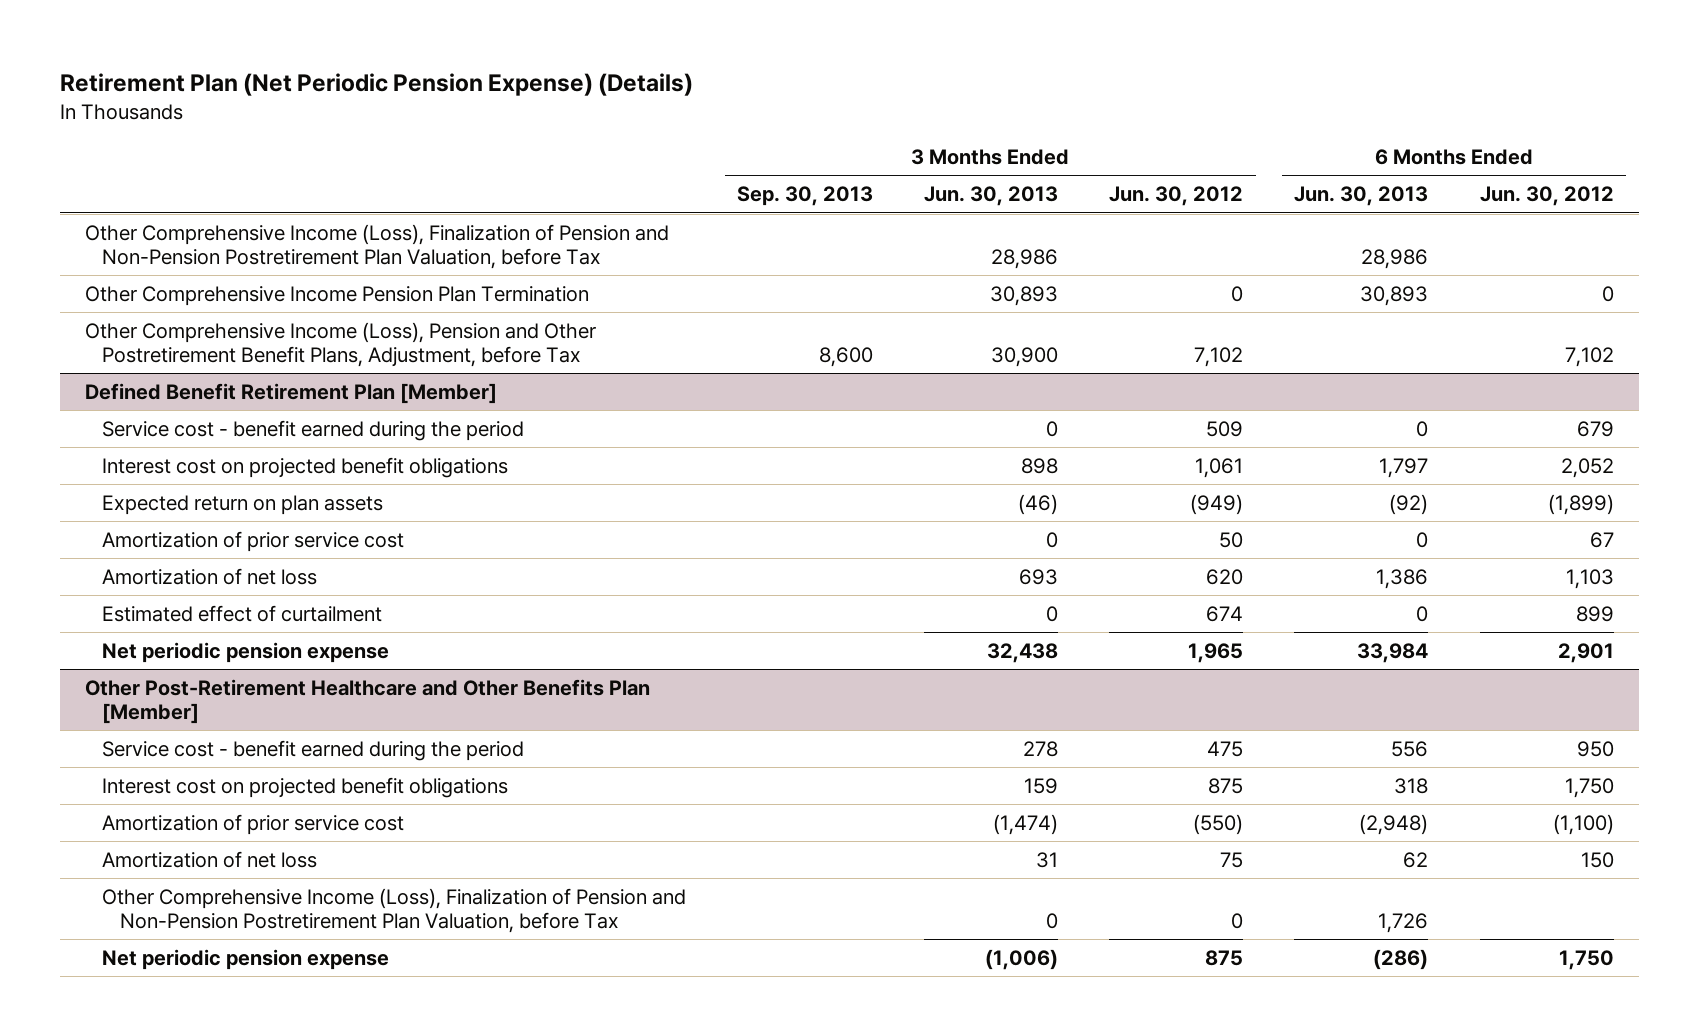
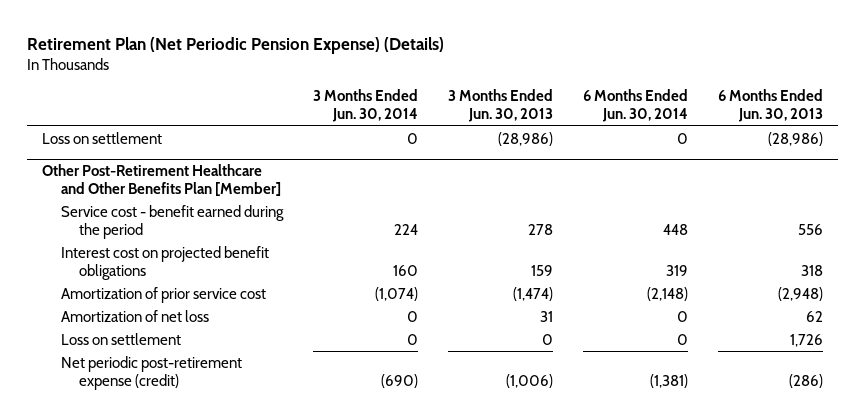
[737,186,874,207] Sep. 30, 2013 -> none
[1109,186,1244,207] Jun. 30, 2012 -> none
[1479,186,1614,207] Jun. 30, 2012 -> none
none -> [312,89,418,123] 3 Months Ended Jun. 30, 2014
none -> [582,89,688,123] 6 Months Ended Jun. 30, 2014
[85,223,670,269] Other Comprehensive Income (Loss), Finalization of Pension and Non-Pension Postretirement Plan Valuation, before Tax -> none
[85,285,590,306] Other Comprehensive Income Pension Plan Termination -> none
[85,321,597,367] Other Comprehensive Income (Loss), Pension and Other Postretirement Benefit Plans, Adjustment, before Tax -> none
[85,382,498,404] Defined Benefit Retirement Plan [Member] -> none
[102,419,525,441] Service cost - benefit earned during the period -> none
[102,456,509,478] Interest cost on projected benefit obligations -> none
[102,494,384,515] Expected return on plan assets -> none
[102,530,405,552] Amortization of prior service cost -> none
[102,567,318,585] Amortization of net loss -> none
[102,604,383,622] Estimated effect of curtailment -> none
[102,641,390,663] Net periodic pension expense -> none
none -> [41,131,162,144] Loss on settlement
[102,887,687,933] Other Comprehensive Income (Loss), Finalization of Pension and Non-Pension Postretirement Plan Valuation, before Tax -> [60,332,181,345] Loss on settlement
[102,948,390,970] Net periodic pension expense -> [60,355,242,390] Net periodic post-retirement expense (credit)

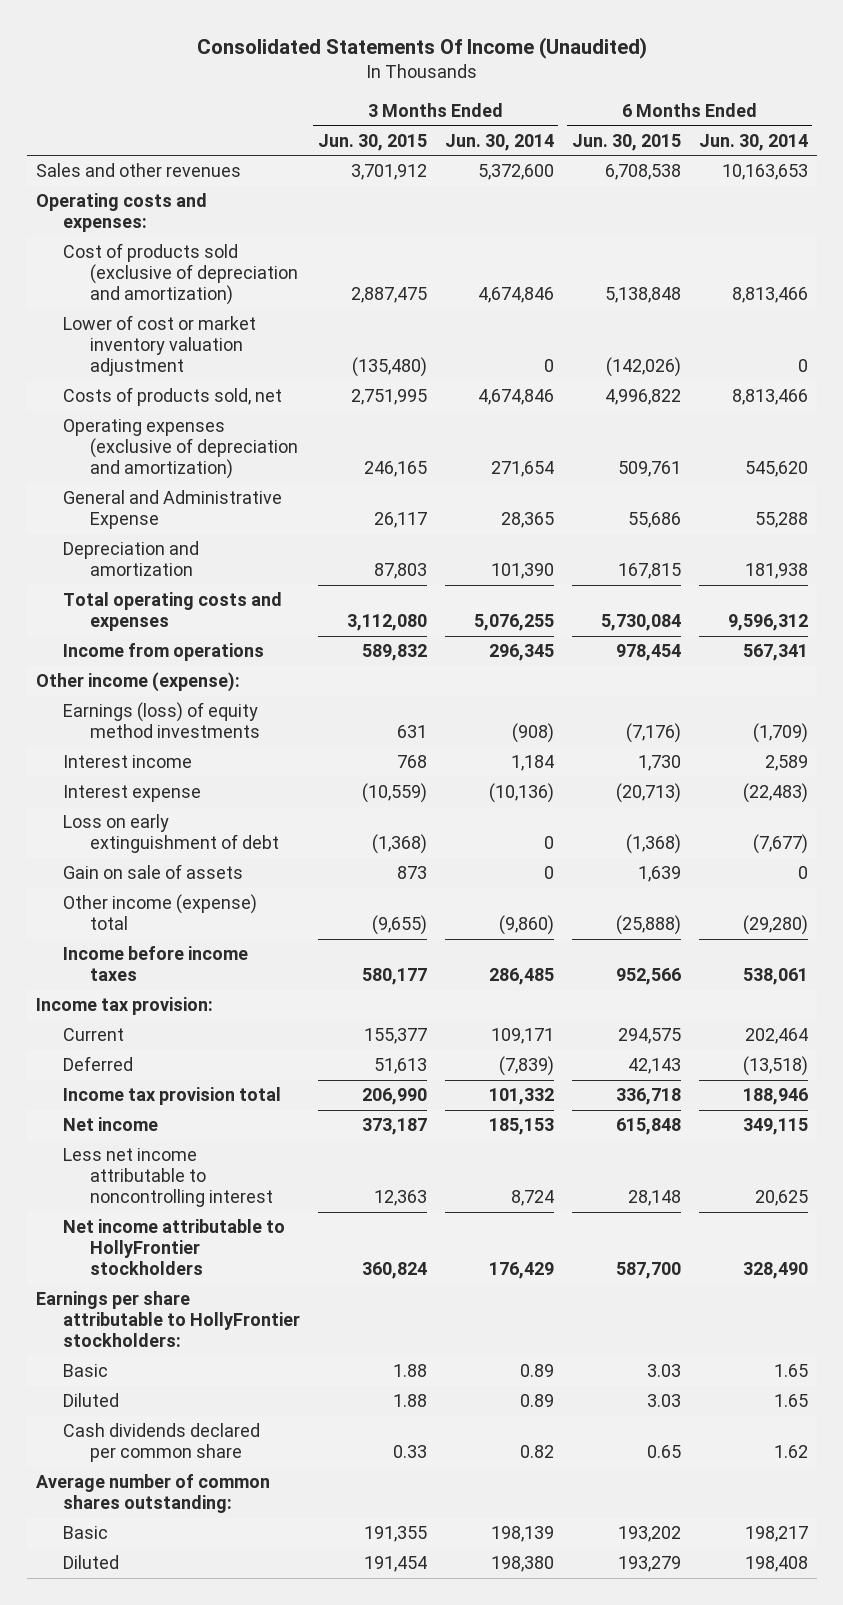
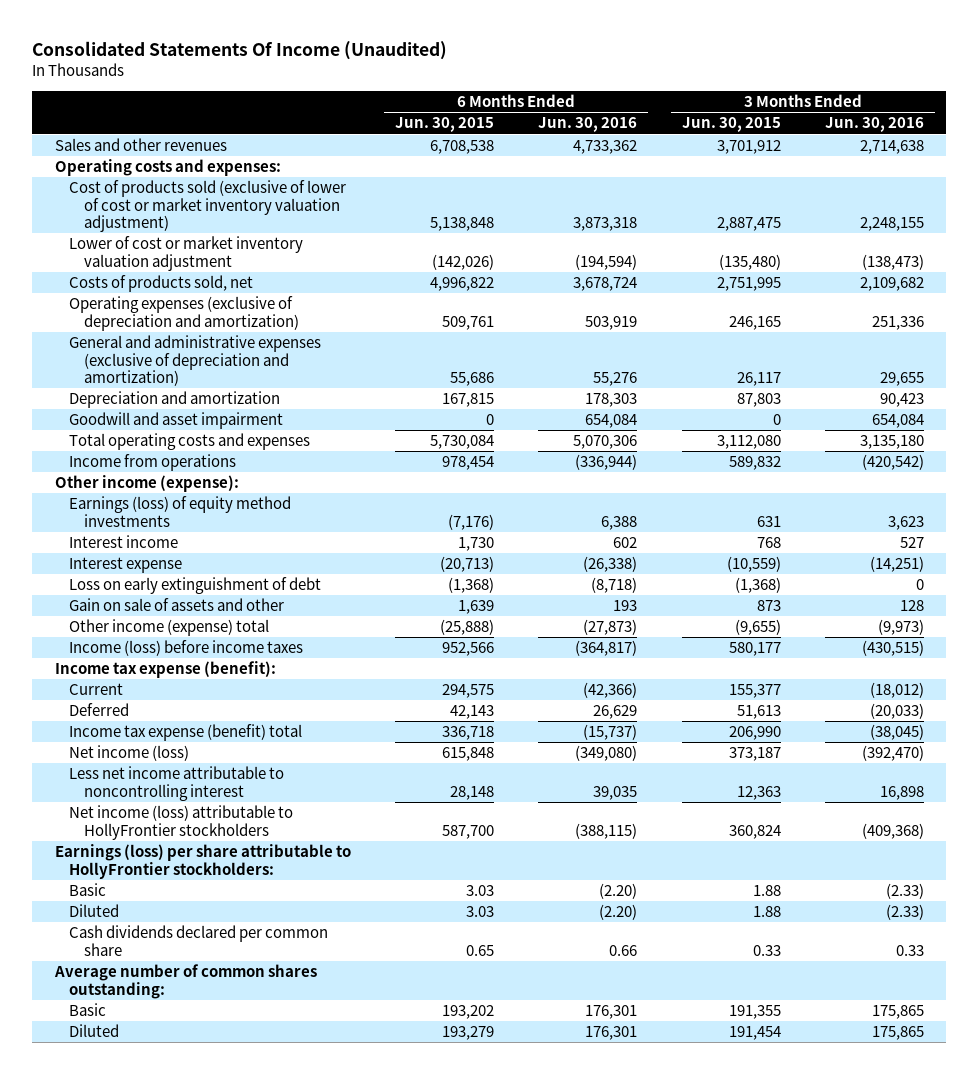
[444,133,554,151] Jun. 30, 2014 -> none
[698,133,808,151] Jun. 30, 2014 -> none
none -> [538,117,638,133] Jun. 30, 2016
none -> [825,117,925,133] Jun. 30, 2016
[62,243,299,306] Cost of products sold (exclusive of depreciation and amortization) -> [69,180,347,233] Cost of products sold (exclusive of lower of cost or market inventory valuation adjustment)
[62,490,282,530] General and Administrative Expense -> [69,335,322,387] General and administrative expenses (exclusive of depreciation and amortization)
none -> [69,412,284,430] Goodwill and asset impairment
[62,864,243,880] Gain on sale of assets -> [69,598,285,612] Gain on sale of assets and other
[62,946,248,982] Income before income taxes -> [69,640,304,657] Income (loss) before income taxes
[35,997,213,1016] Income tax provision: -> [54,661,276,679] Income tax expense (benefit):
[62,1087,281,1106] Income tax provision total -> [69,724,303,742] Income tax expense (benefit) total
[62,1117,158,1132] Net income -> [69,745,190,762] Net income (loss)
[62,1219,285,1276] Net income attributable to HollyFrontier stockholders -> [69,805,294,840] Net income (loss) attributable to HollyFrontier stockholders
[35,1291,300,1348] Earnings per share attributable to HollyFrontier stockholders: -> [54,844,351,879] Earnings (loss) per share attributable to HollyFrontier stockholders:

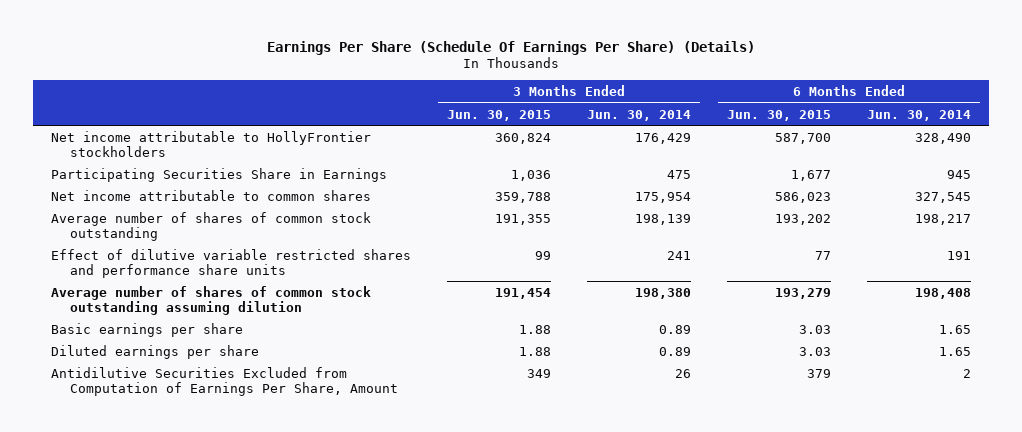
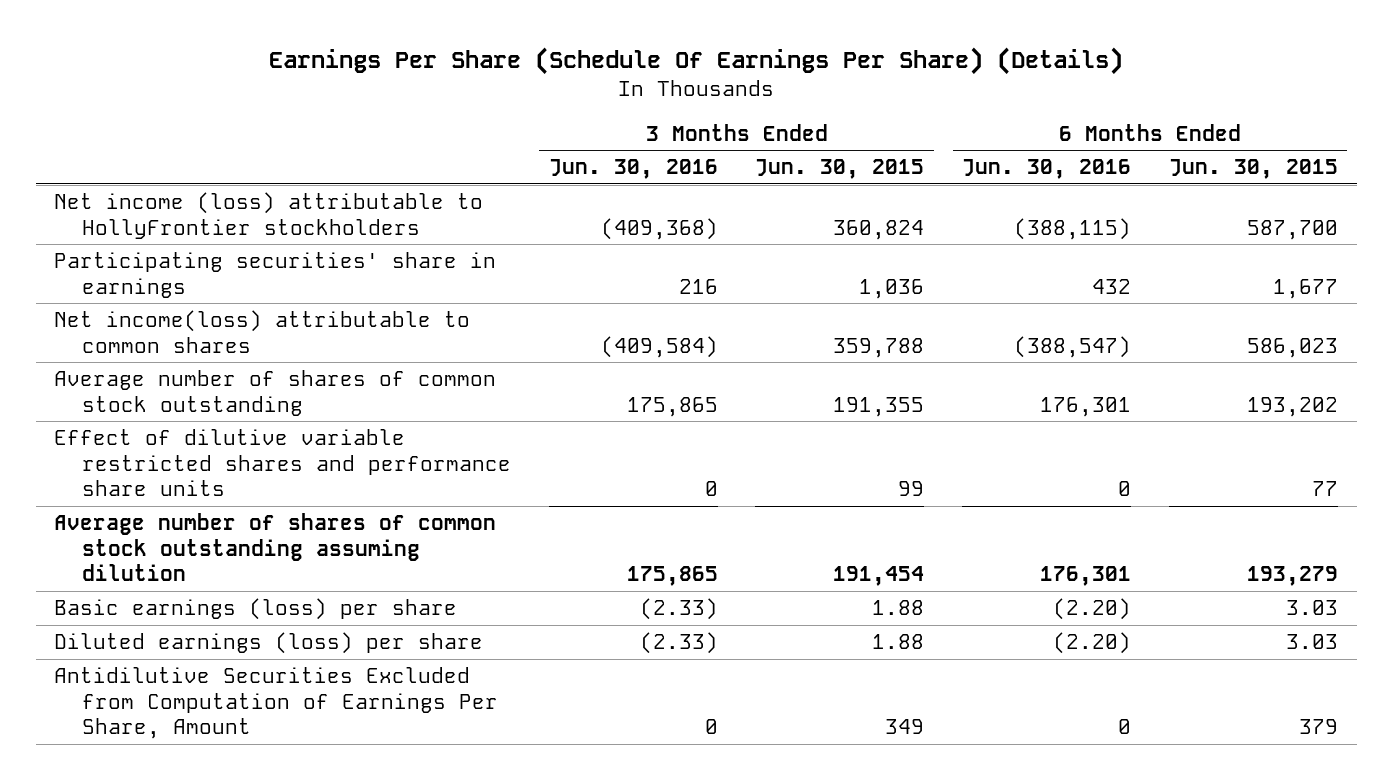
[586,109,691,121] Jun. 30, 2014 -> none
[867,109,972,121] Jun. 30, 2014 -> none
none -> [548,159,718,180] Jun. 30, 2016
none -> [962,159,1132,180] Jun. 30, 2016
[50,130,371,157] Net income attributable to HollyFrontier stockholders -> [54,192,484,239] Net income (loss) attributable to HollyFrontier stockholders
[50,167,387,182] Participating Securities Share in Earnings -> [54,252,497,298] Participating securities' share in earnings
[50,189,371,201] Net income attributable to common shares -> [54,310,471,353] Net income(loss) attributable to common shares
[50,322,243,337] Basic earnings per share -> [54,598,458,621] Basic earnings (loss) per share
[50,344,259,359] Diluted earnings per share -> [54,632,484,655] Diluted earnings (loss) per share

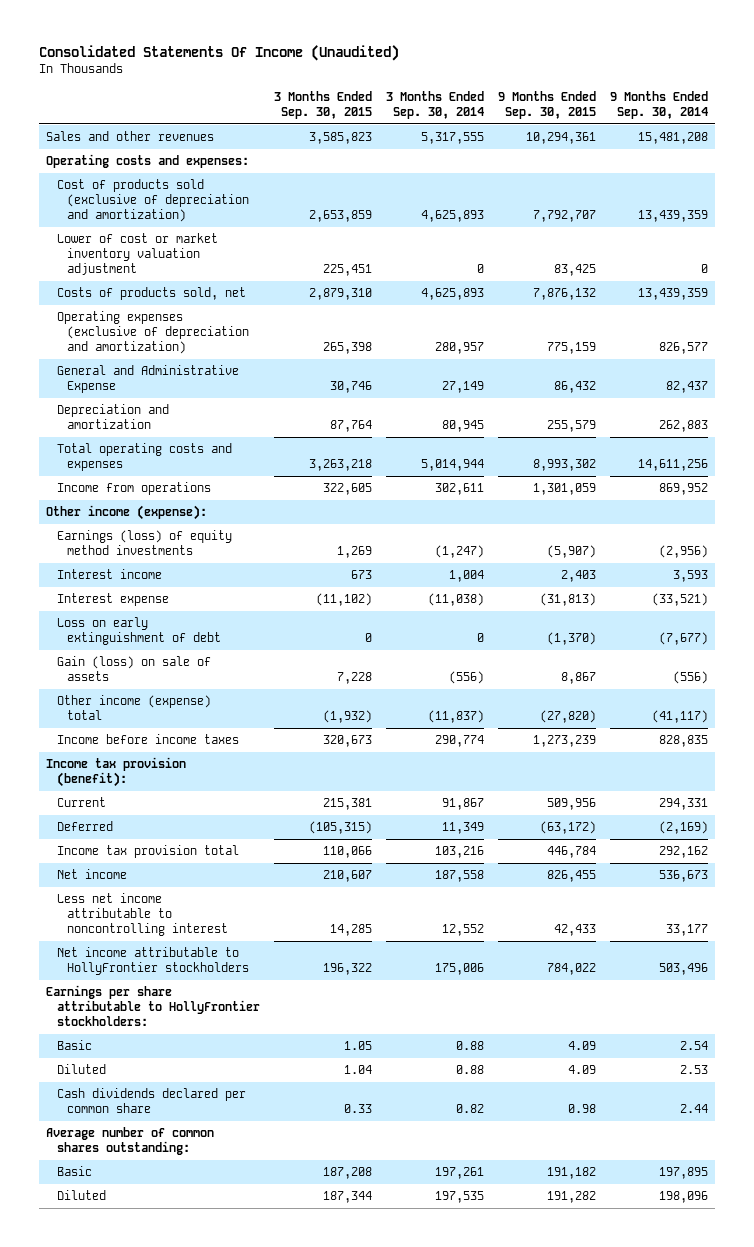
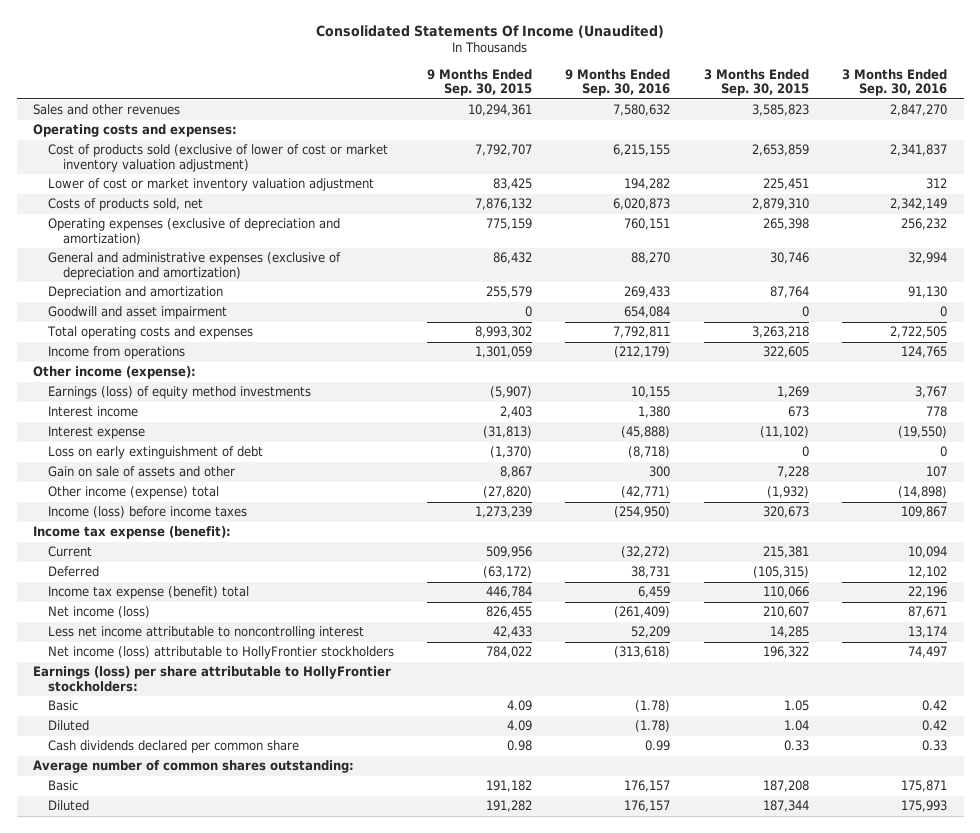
[385,90,484,119] 3 Months Ended Sep. 30, 2014 -> none
[609,90,708,119] 9 Months Ended Sep. 30, 2014 -> none
none -> [565,69,671,97] 9 Months Ended Sep. 30, 2016
none -> [841,69,947,97] 3 Months Ended Sep. 30, 2016
[56,179,250,223] Cost of products sold (exclusive of depreciation and amortization) -> [47,144,388,172] Cost of products sold (exclusive of lower of cost or market inventory valuation adjustment)
[56,365,239,394] General and Administrative Expense -> [47,252,341,280] General and administrative expenses (exclusive of depreciation and amortization)
none -> [47,306,227,320] Goodwill and asset impairment
[56,656,211,682] Gain (loss) on sale of assets -> [47,466,235,478] Gain on sale of assets and other
[56,734,239,745] Income before income taxes -> [47,506,247,519] Income (loss) before income taxes
[46,757,187,788] Income tax provision (benefit): -> [33,526,232,540] Income tax expense (benefit):
[56,845,239,859] Income tax provision total -> [47,586,249,600] Income tax expense (benefit) total
[56,869,127,880] Net income -> [47,606,150,619] Net income (loss)
[56,947,250,976] Net income attributable to HollyFrontier stockholders -> [47,646,394,660] Net income (loss) attributable to HollyFrontier stockholders
[46,985,260,1027] Earnings per share attributable to HollyFrontier stockholders: -> [33,666,392,692] Earnings (loss) per share attributable to HollyFrontier stockholders:

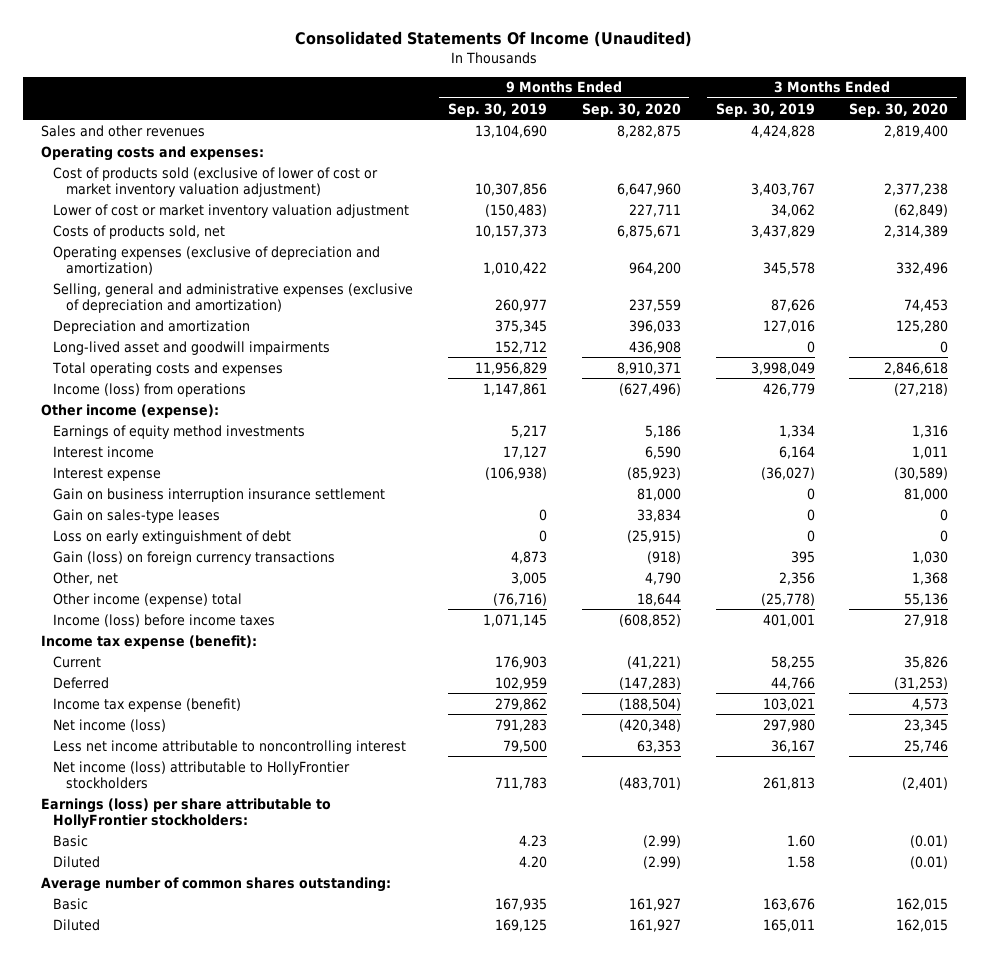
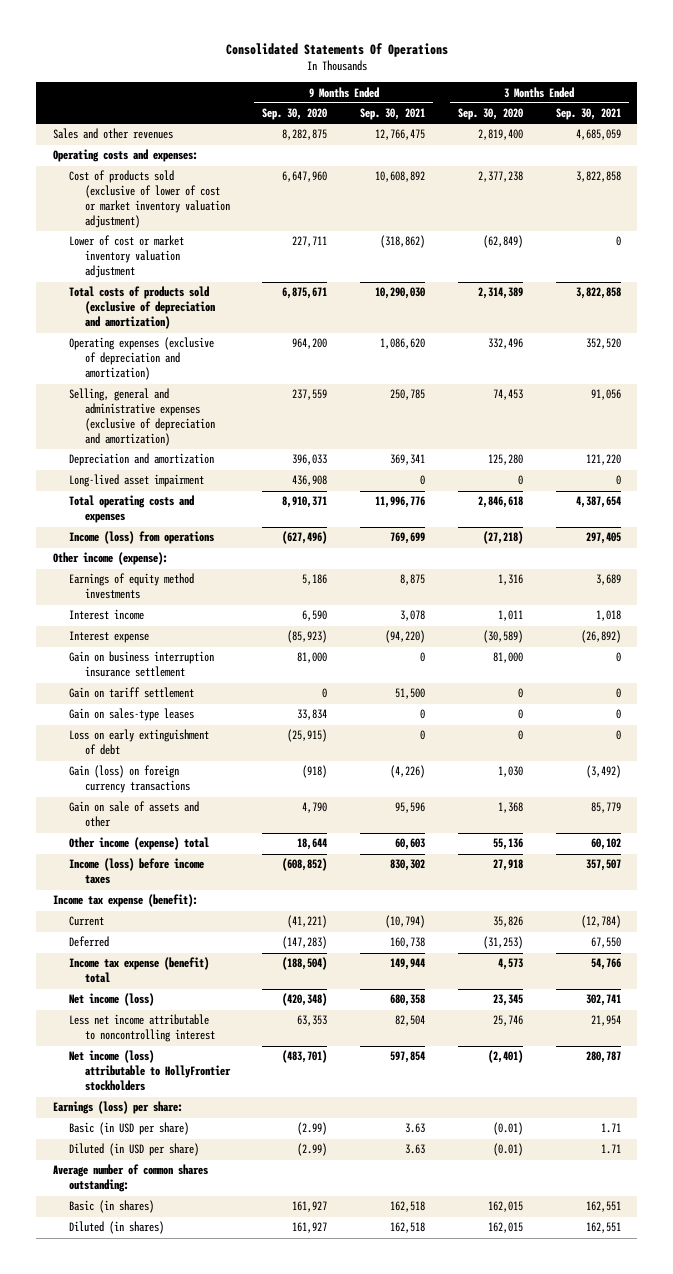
[295,31,693,48] Consolidated Statements Of Income (Unaudited) -> [225,43,448,58] Consolidated Statements Of Operations
[448,102,548,117] Sep. 30, 2019 -> none
[715,102,815,117] Sep. 30, 2019 -> none
none -> [360,108,426,121] Sep. 30, 2021
none -> [555,108,621,121] Sep. 30, 2021
[53,224,226,239] Costs of products sold, net -> [68,286,215,330] Total costs of products sold (exclusive of depreciation and amortization)
[53,340,331,355] Long-lived asset and goodwill impairments -> [68,474,204,488] Long-lived asset impairment
none -> [68,687,194,699] Gain on tariff settlement
[53,571,119,585] Other, net -> [68,801,199,828] Gain on sale of assets and other
[53,697,242,712] Income tax expense (benefit) -> [68,957,209,984] Income tax expense (benefit) total
[40,797,331,829] Earnings (loss) per share attributable to HollyFrontier stockholders: -> [52,1101,183,1115] Earnings (loss) per share:
[53,834,89,847] Basic -> [68,1122,189,1136] Basic (in USD per share)
[53,855,101,868] Diluted -> [68,1143,199,1157] Diluted (in USD per share)
[53,897,89,910] Basic -> [68,1200,154,1214] Basic (in shares)
[53,918,101,931] Diluted -> [68,1221,164,1235] Diluted (in shares)

